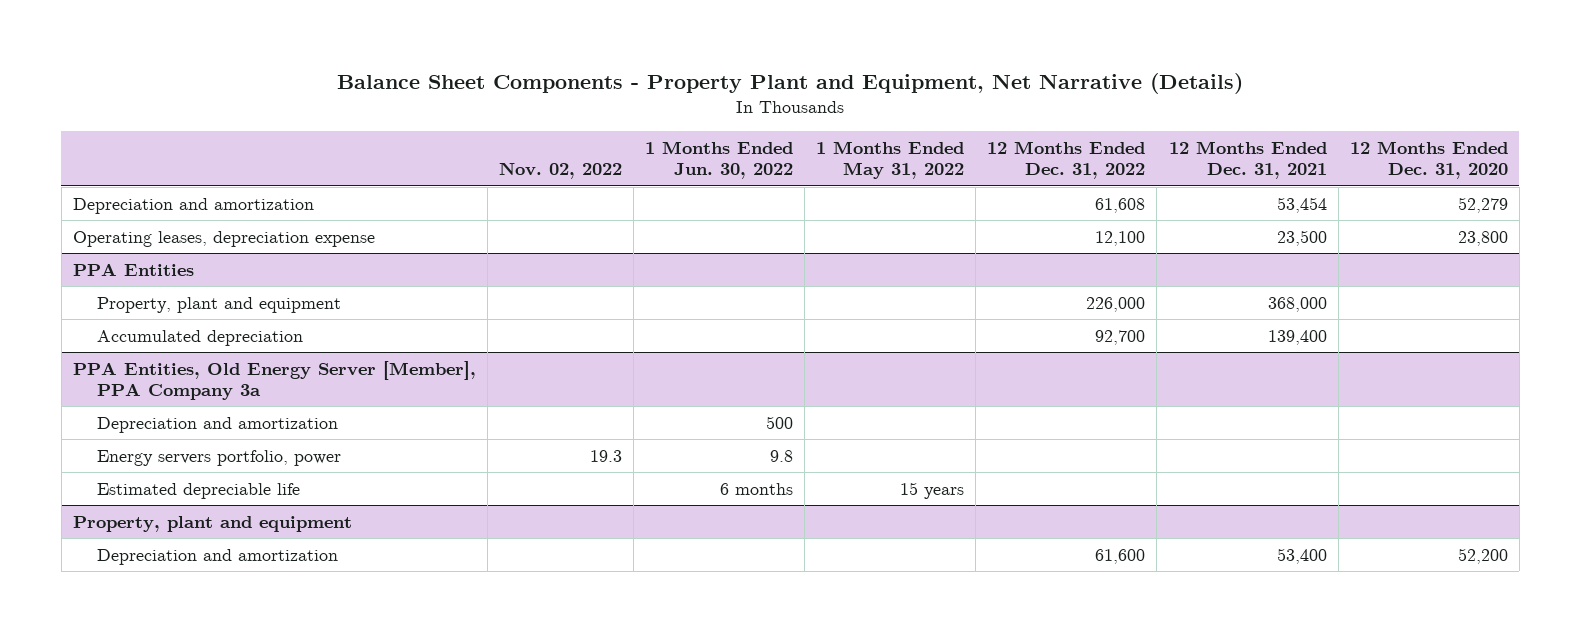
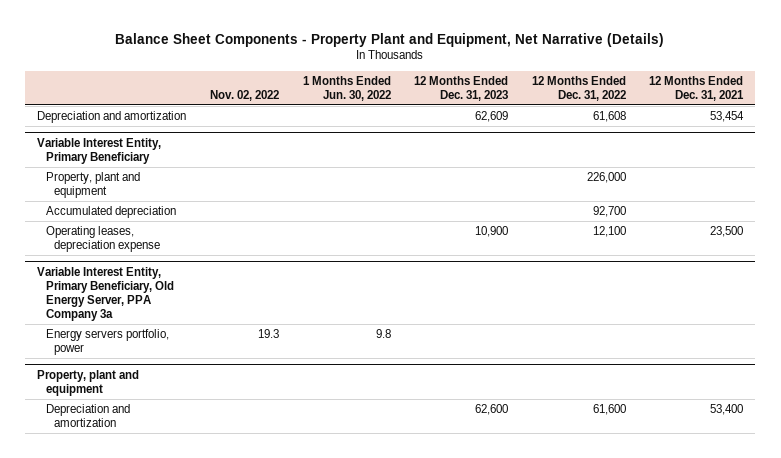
[816,141,965,180] 1 Months Ended May 31, 2022 -> none
[1349,141,1508,180] 12 Months Ended Dec. 31, 2020 -> none
none -> [414,76,509,102] 12 Months Ended Dec. 31, 2023
none -> [37,137,162,164] Variable Interest Entity, Primary Beneficiary
none -> [45,171,140,198] Property, plant and equipment
none -> [45,205,176,218] Accumulated depreciation
[72,262,194,276] PPA Entities -> none
[96,296,341,313] Property, plant and equipment -> none
[96,329,303,346] Accumulated depreciation -> none
[72,360,476,400] PPA Entities, Old Energy Server [Member], PPA Company 3a -> none
[96,416,338,433] Depreciation and amortization -> none
none -> [37,266,174,321] Variable Interest Entity, Primary Beneficiary, Old Energy Server, PPA Company 3a
[96,482,300,499] Estimated depreciable life -> none

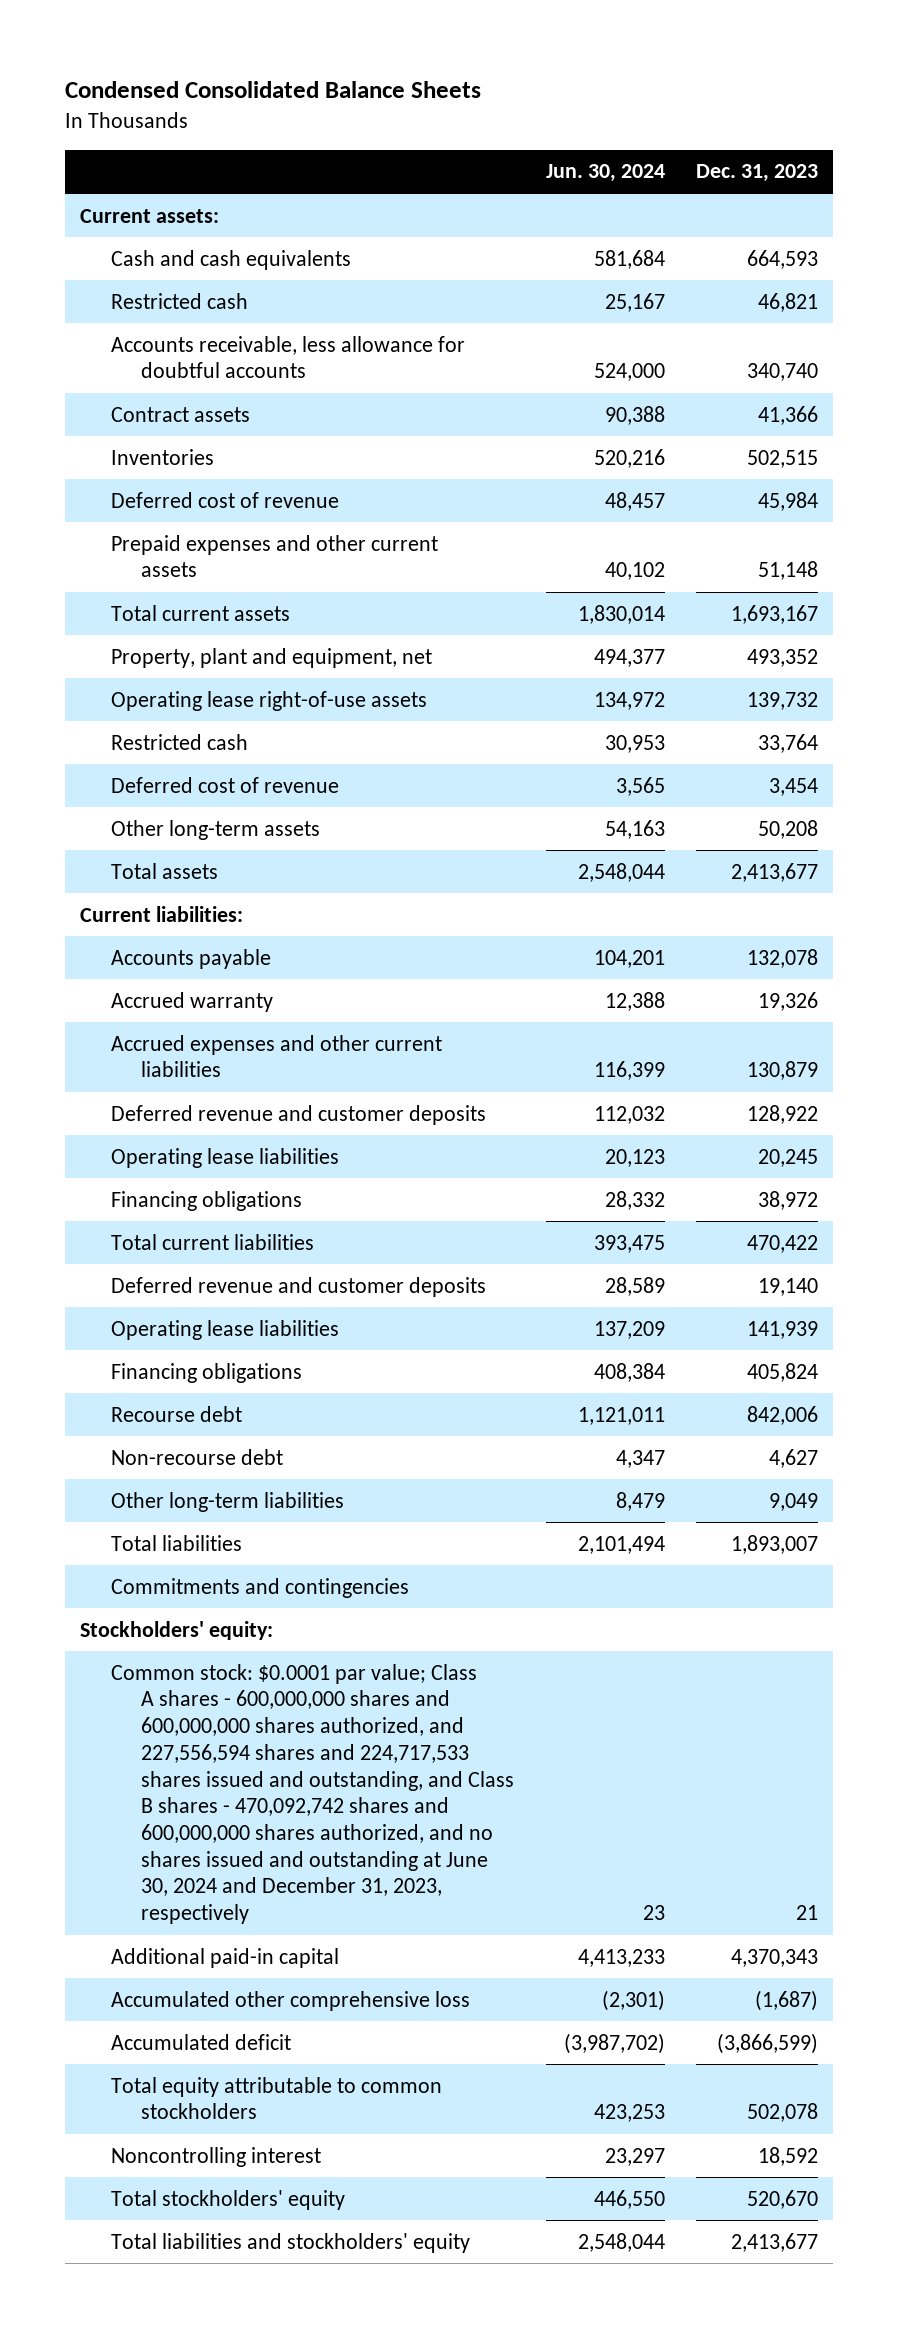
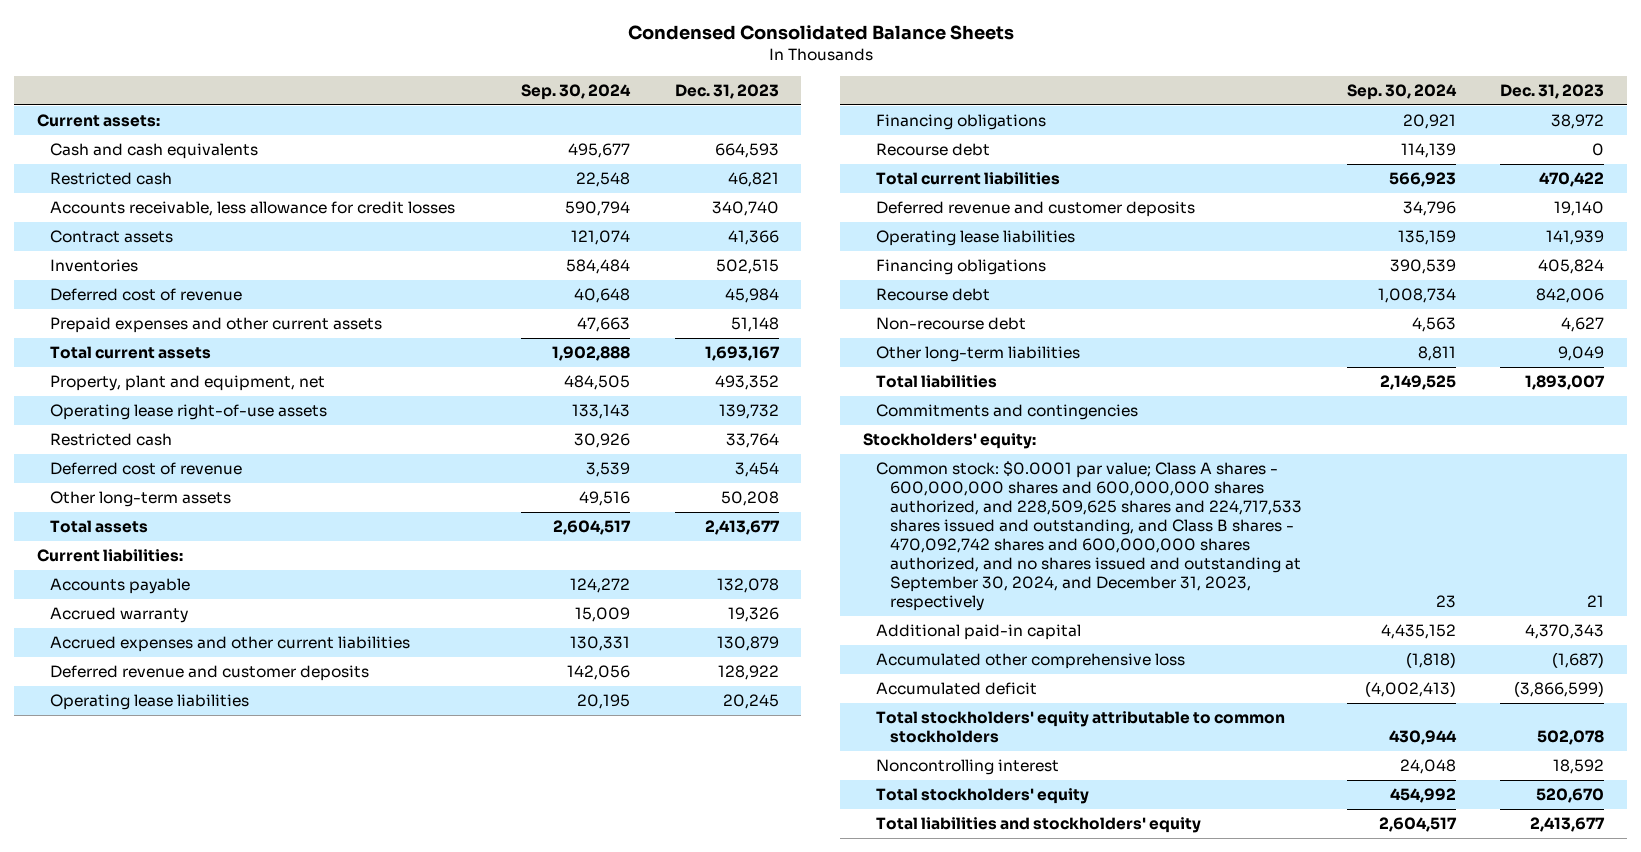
[545,164,665,183] Jun. 30, 2024 -> none
none -> [520,84,631,101] Sep. 30, 2024
[110,335,465,379] Accounts receivable, less allowance for doubtful accounts -> [50,201,456,217] Accounts receivable, less allowance for credit losses
none -> [876,143,991,157] Recourse debt
[110,1663,515,1925] Common stock: $0.0001 par value; Class A shares - 600,000,000 shares and 600,000,000 shares authorized, and 227,556,594 shares and 224,717,533 shares issued and outstanding, and Class B shares - 470,092,742 shares and 600,000,000 shares authorized, and no shares issued and outstanding at June 30, 2024 and December 31, 2023, respectively -> [876,461,1302,612] Common stock: $0.0001 par value; Class A shares - 600,000,000 shares and 600,000,000 shares authorized, and 228,509,625 shares and 224,717,533 shares issued and outstanding, and Class B shares - 470,092,742 shares and 600,000,000 shares authorized, and no shares issued and outstanding at September 30, 2024, and December 31, 2023, respectively
[110,2076,442,2120] Total equity attributable to common stockholders -> [876,711,1286,744] Total stockholders' equity attributable to common stockholders

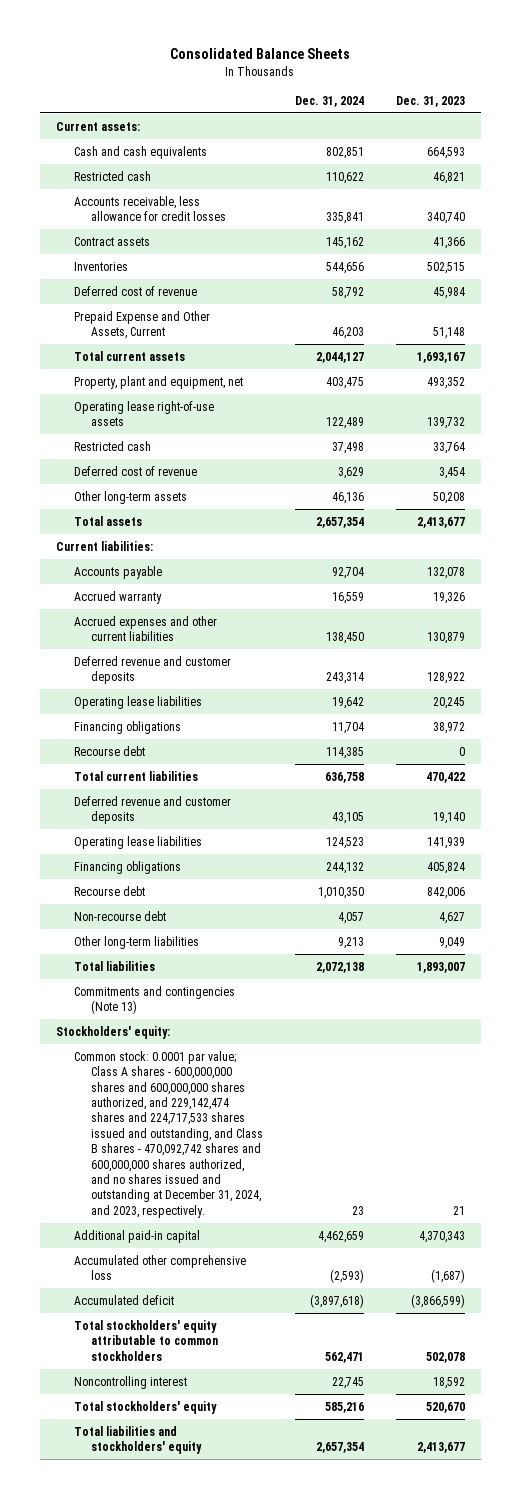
[627,24,1014,40] Condensed Consolidated Balance Sheets -> [170,48,351,60] Consolidated Balance Sheets
[520,84,631,101] Sep. 30, 2024 -> none
none -> [294,95,364,107] Dec. 31, 2024
[50,317,383,334] Prepaid expenses and other current assets -> [73,310,210,340] Prepaid Expense and Other Assets, Current
[876,404,1139,421] Commitments and contingencies -> [73,985,235,1015] Commitments and contingencies (Note 13)
[876,461,1302,612] Common stock: $0.0001 par value; Class A shares - 600,000,000 shares and 600,000,000 shares authorized, and 228,509,625 shares and 224,717,533 shares issued and outstanding, and Class B shares - 470,092,742 shares and 600,000,000 shares authorized, and no shares issued and outstanding at September 30, 2024, and December 31, 2023, respectively -> [73,1050,264,1218] Common stock: 0.0001 par value; Class A shares - 600,000,000 shares and 600,000,000 shares authorized, and 229,142,474 shares and 224,717,533 shares issued and outstanding, and Class B shares - 470,092,742 shares and 600,000,000 shares authorized, and no shares issued and outstanding at December 31, 2024, and 2023, respectively.

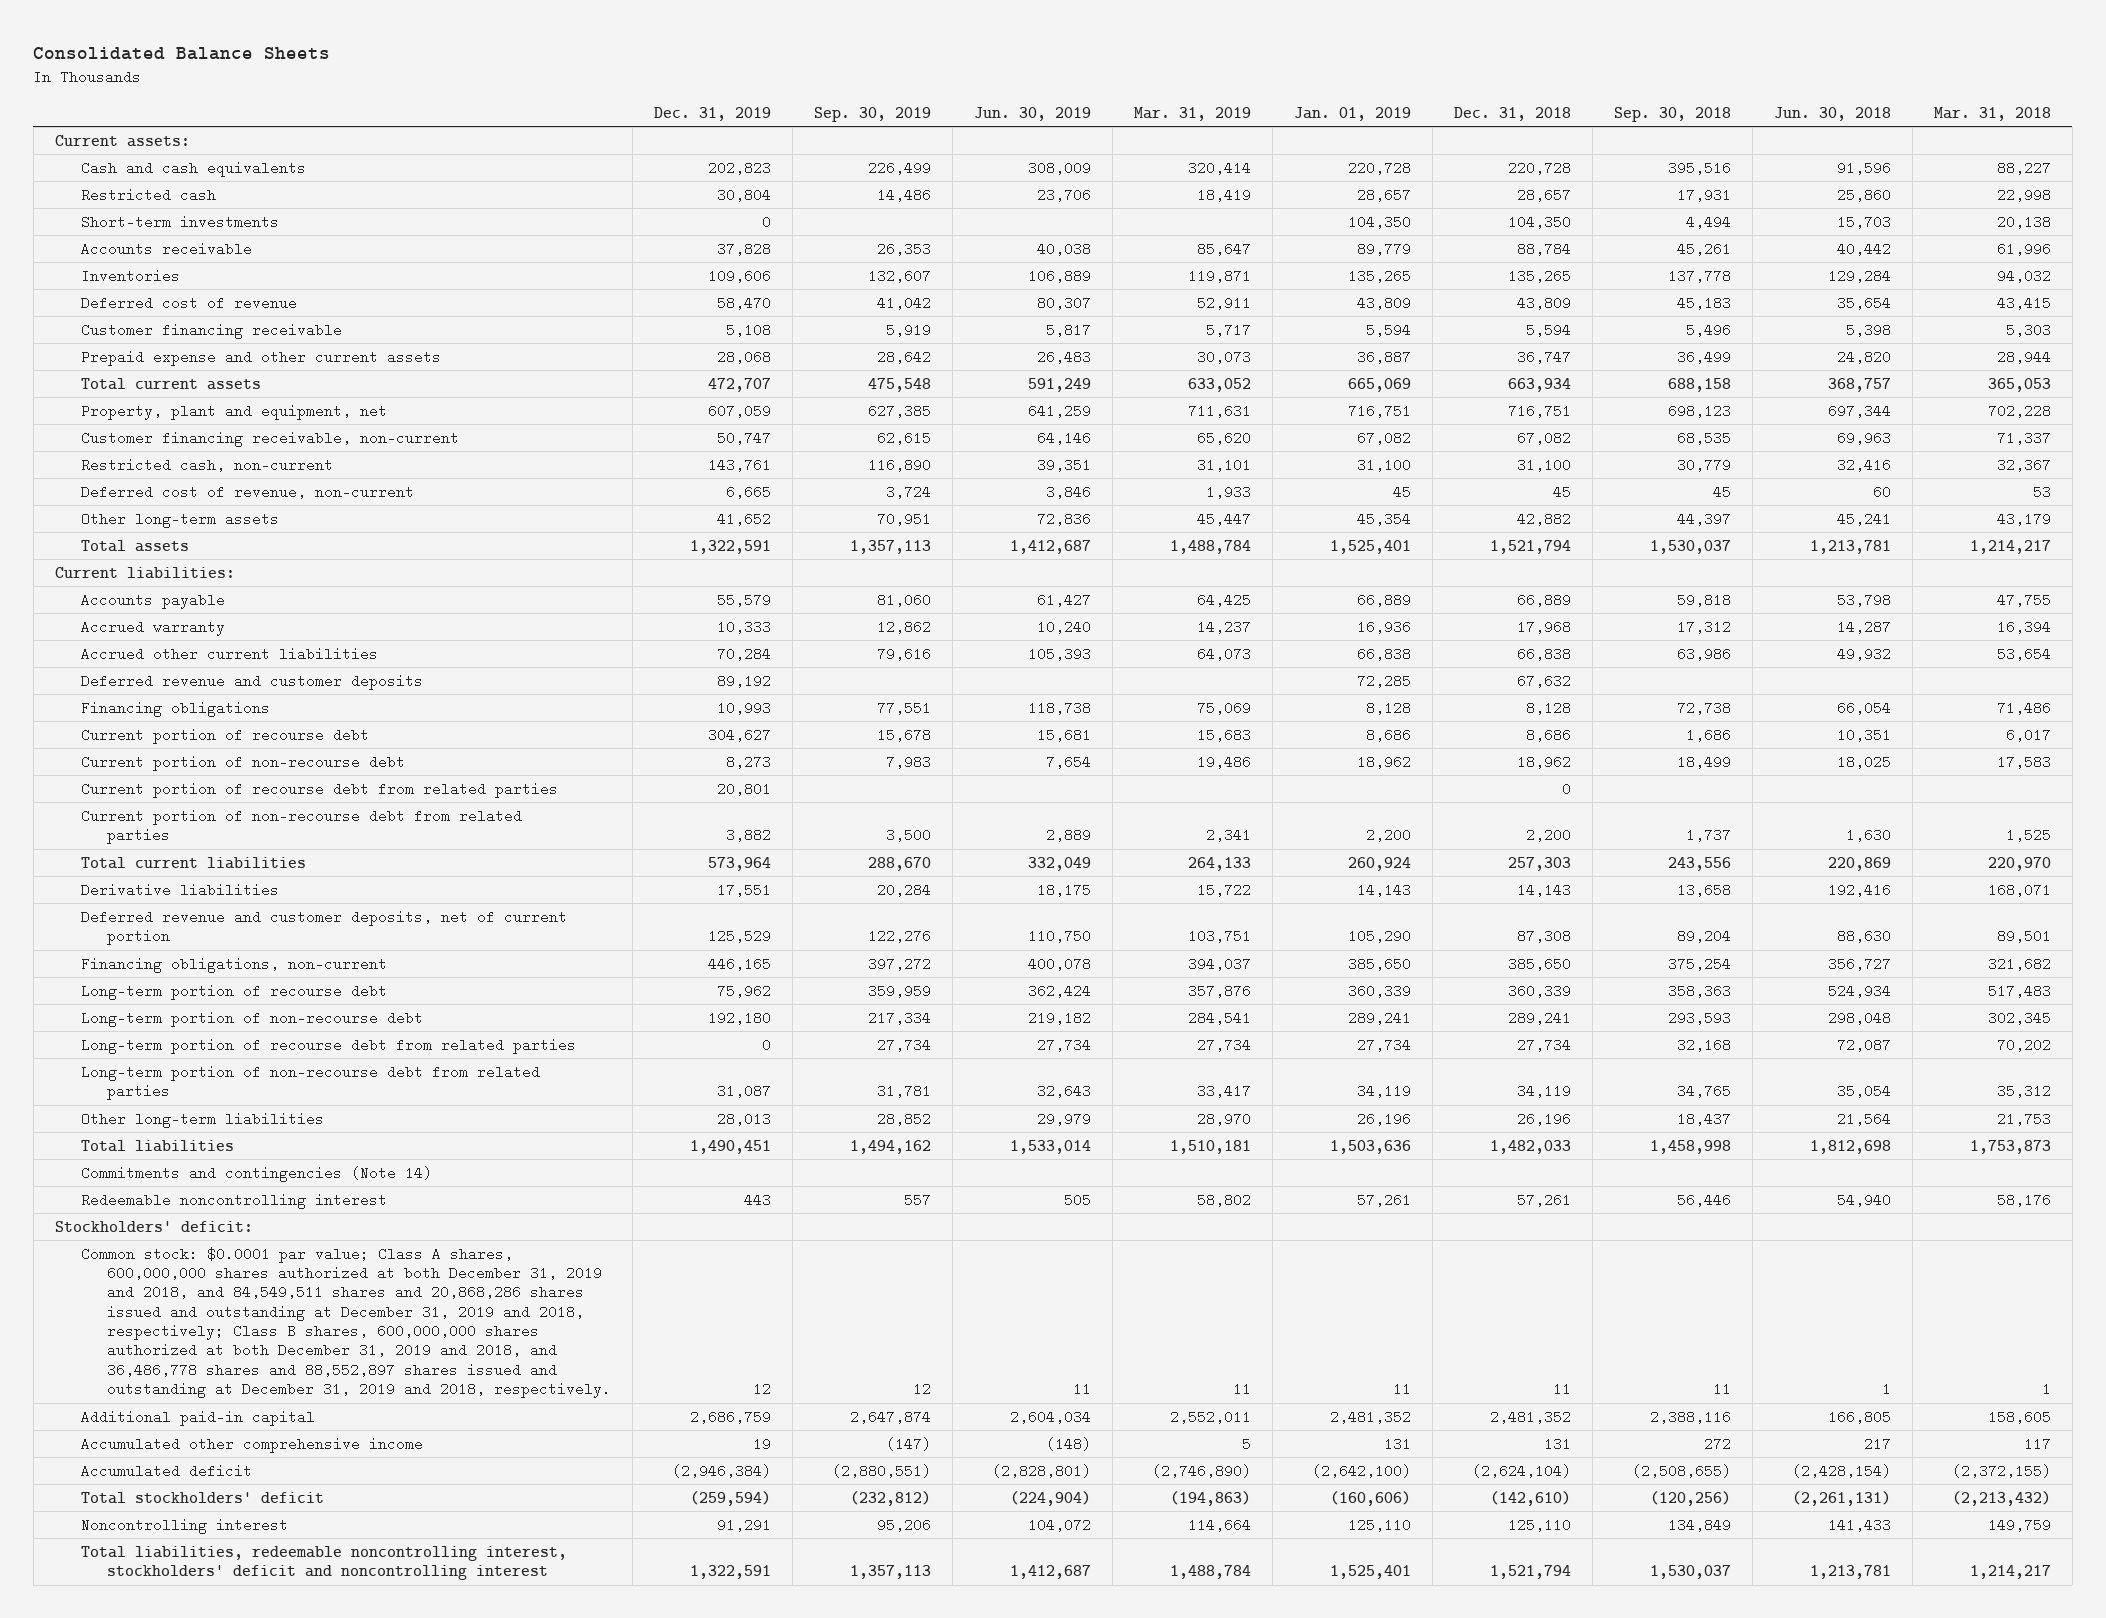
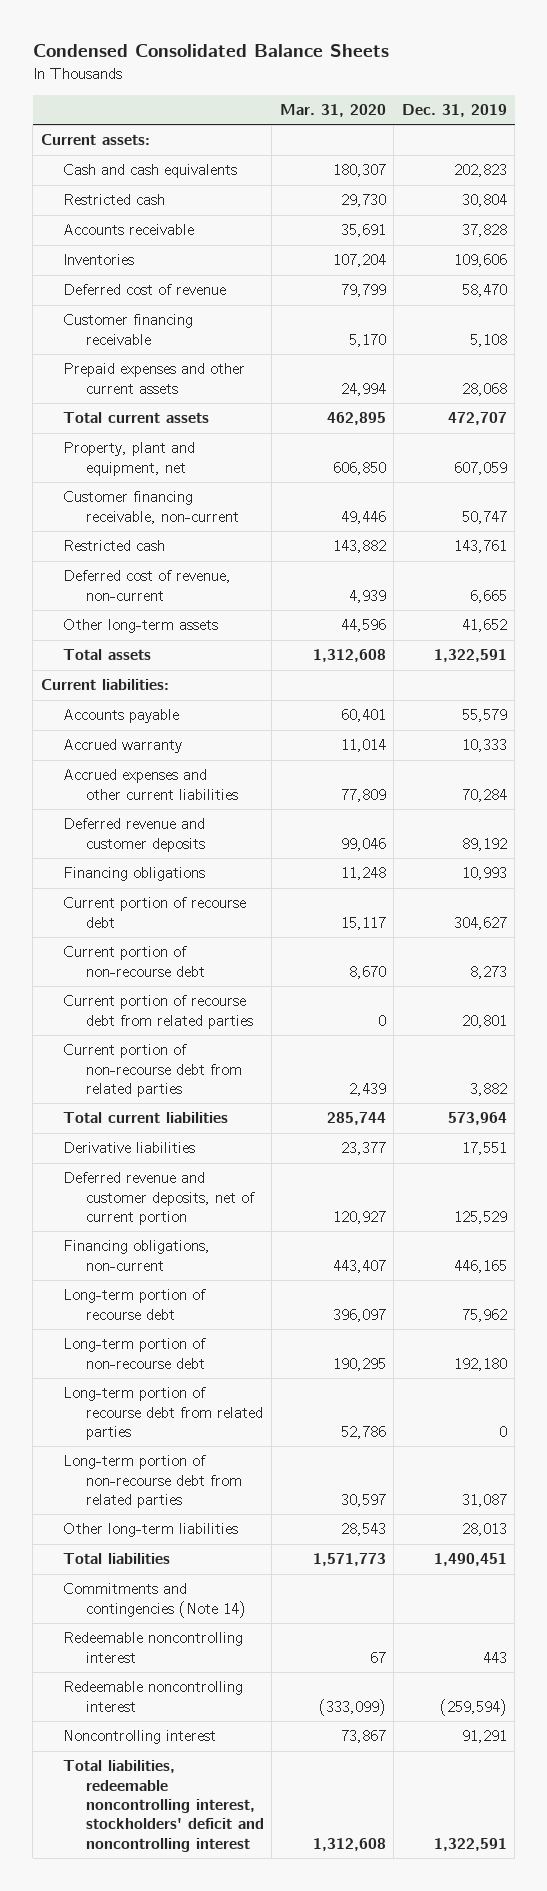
[33,47,331,61] Consolidated Balance Sheets -> [32,44,389,58] Condensed Consolidated Balance Sheets
[814,106,932,122] Sep. 30, 2019 -> none
[974,106,1092,121] Jun. 30, 2019 -> none
[1134,106,1252,121] Mar. 31, 2019 -> none
[1294,106,1412,121] Jan. 01, 2019 -> none
[1453,106,1571,121] Dec. 31, 2018 -> none
[1613,106,1731,122] Sep. 30, 2018 -> none
[1773,106,1891,121] Jun. 30, 2018 -> none
[1933,106,2051,121] Mar. 31, 2018 -> none
none -> [279,103,386,117] Mar. 31, 2020
[81,214,280,229] Short-term investments -> none
[81,349,442,366] Prepaid expense and other current assets -> [63,363,246,394] Prepaid expenses and other current assets
[81,457,334,472] Restricted cash, non-current -> [63,540,166,552] Restricted cash
[81,646,379,661] Accrued other current liabilities -> [63,769,238,800] Accrued expenses and other current liabilities
[54,1220,253,1232] Stockholders' deficit: -> none
[81,1246,612,1399] Common stock: $0.0001 par value; Class A shares, 600,000,000 shares authorized at both December 31, 2019 and 2018, and 84,549,511 shares and 20,868,286 shares issued and outstanding at December 31, 2019 and 2018, respectively; Class B shares, 600,000,000 shares authorized at both December 31, 2019 and 2018, and 36,486,778 shares and 88,552,897 shares issued and outstanding at December 31, 2019 and 2018, respectively. -> none
[81,1409,316,1426] Additional paid-in capital -> none
[81,1436,424,1453] Accumulated other comprehensive income -> none
[81,1463,253,1478] Accumulated deficit -> none
[81,1491,325,1504] Total stockholders' deficit -> [63,1681,244,1712] Redeemable noncontrolling interest

